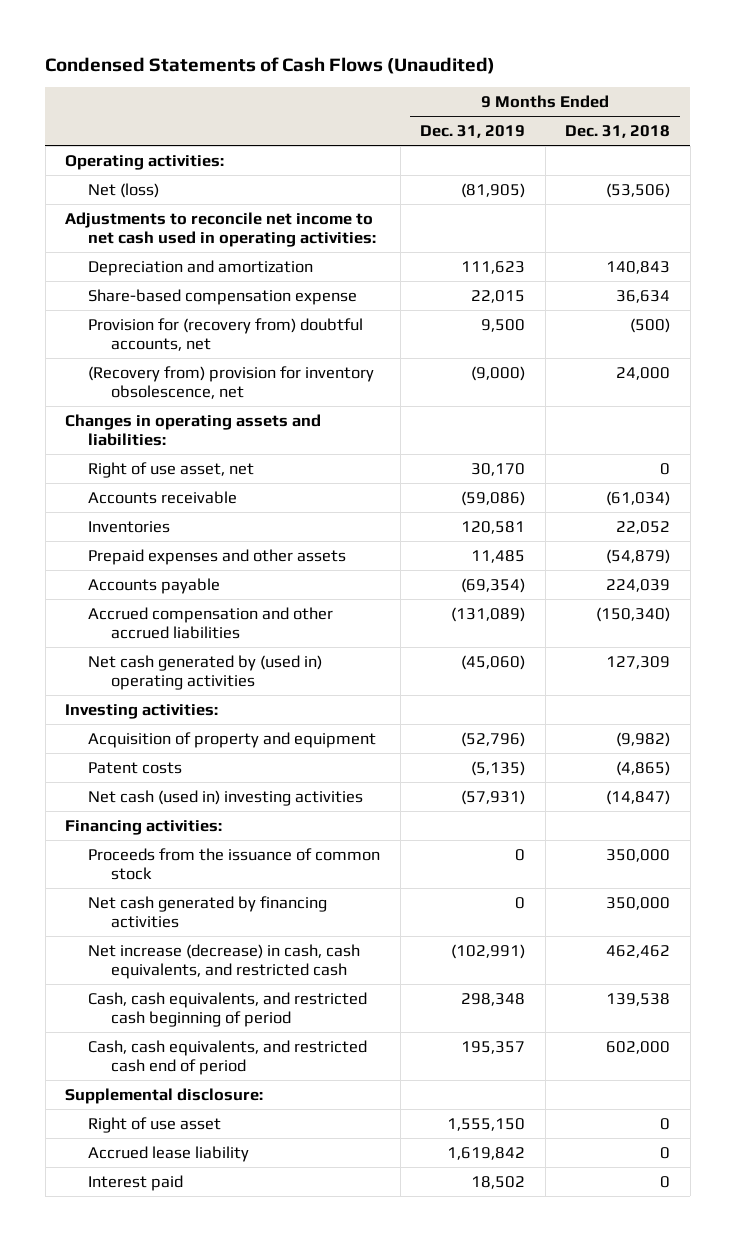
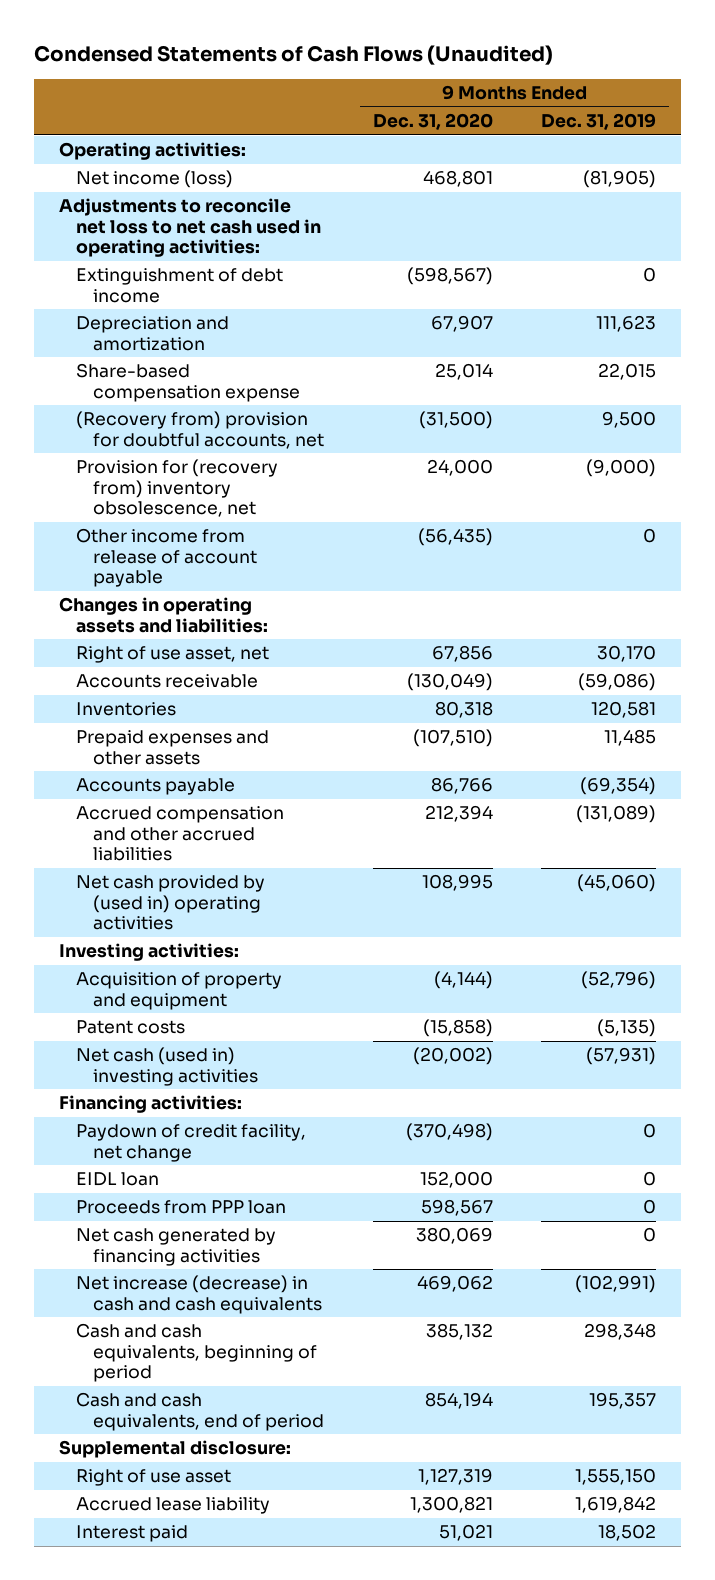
[565,125,671,139] Dec. 31, 2018 -> none
none -> [372,112,493,130] Dec. 31, 2020
[88,182,160,198] Net (loss) -> [75,170,233,189] Net income (loss)
[65,211,377,247] Adjustments to reconcile net income to net cash used in operating activities: -> [58,198,321,258] Adjustments to reconcile net loss to net cash used in operating activities:
none -> [75,268,283,303] Extinguishment of debt income
[88,317,364,351] Provision for (recovery from) doubtful accounts, net -> [75,411,324,449] (Recovery from) provision for doubtful accounts, net
[88,365,375,399] (Recovery from) provision for inventory obsolescence, net -> [75,459,278,518] Provision for (recovery from) inventory obsolescence, net
none -> [75,528,257,588] Other income from release of account payable
[88,654,323,690] Net cash generated by (used in) operating activities -> [75,875,265,931] Net cash provided by (used in) operating activities
[88,847,381,880] Proceeds from the issuance of common stock -> none
none -> [75,1124,306,1162] Paydown of credit facility, net change
none -> [75,1172,159,1187] EIDL loan
none -> [75,1200,286,1215] Proceeds from PPP loan
[88,943,361,979] Net increase (decrease) in cash, cash equivalents, and restricted cash -> [75,1275,322,1314] Net increase (decrease) in cash and cash equivalents
[88,991,368,1027] Cash, cash equivalents, and restricted cash beginning of period -> [75,1323,317,1383] Cash and cash equivalents, beginning of period
[88,1039,368,1075] Cash, cash equivalents, and restricted cash end of period -> [75,1392,324,1431] Cash and cash equivalents, end of period

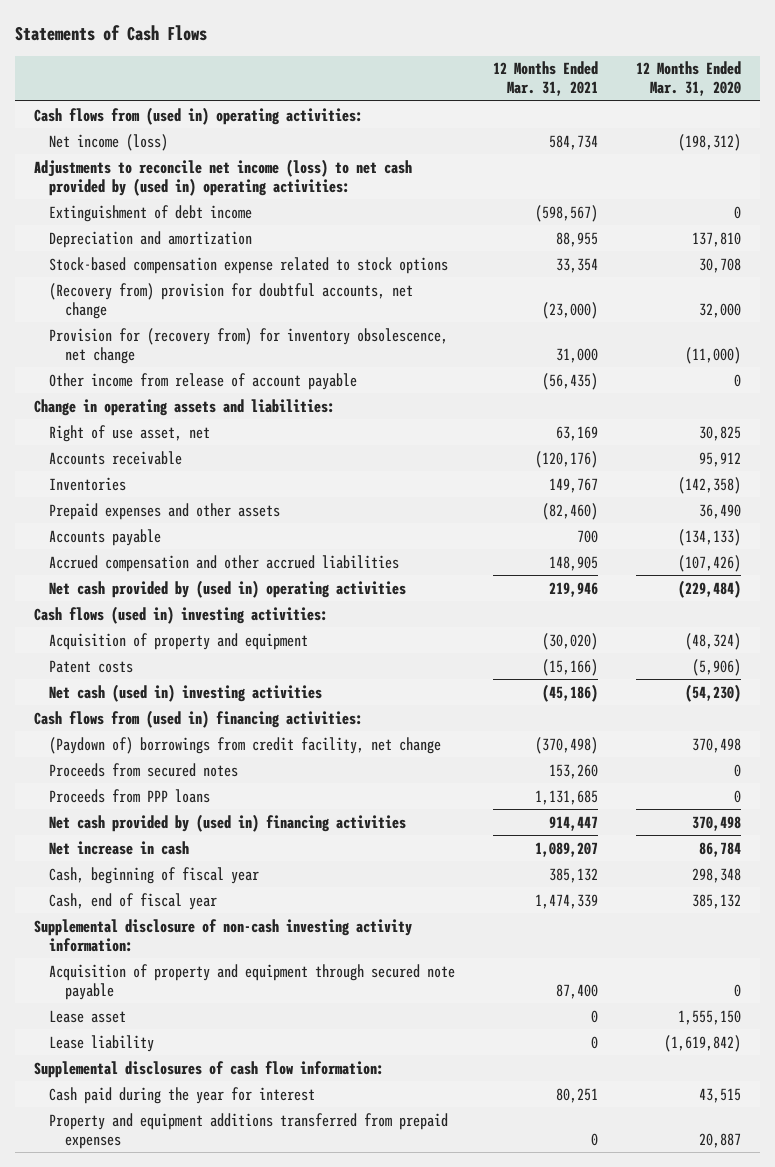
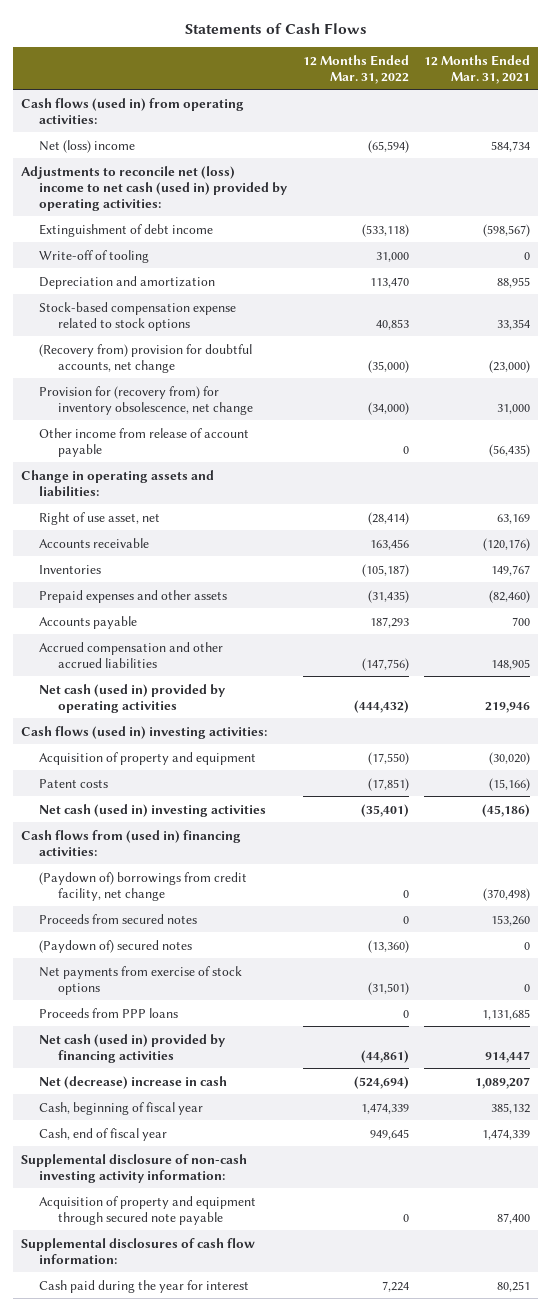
[636,61,742,97] 12 Months Ended Mar. 31, 2020 -> none
none -> [302,54,409,84] 12 Months Ended Mar. 31, 2022
[33,106,363,125] Cash flows from (used in) operating activities: -> [20,97,244,124] Cash flows (used in) from operating activities:
[49,133,169,151] Net income (loss) -> [39,139,136,153] Net (loss) income
[33,158,412,196] Adjustments to reconcile net income (loss) to net cash provided by (used in) operating activities: -> [20,165,288,211] Adjustments to reconcile net (loss) income to net cash (used in) provided by operating activities:
none -> [39,249,150,263] Write-off of tooling
[49,579,407,598] Net cash provided by (used in) operating activities -> [39,683,226,713] Net cash (used in) provided by operating activities
none -> [39,939,193,953] (Paydown of) secured notes
none -> [39,965,243,995] Net payments from exercise of stock options
[49,813,407,832] Net cash provided by (used in) financing activities -> [39,1033,226,1063] Net cash (used in) provided by financing activities
[49,840,190,855] Net increase in cash -> [39,1075,228,1089] Net (decrease) increase in cash
[49,1009,127,1023] Lease asset -> none
[49,1034,155,1052] Lease liability -> none
[49,1112,449,1149] Property and equipment additions transferred from prepaid expenses -> none

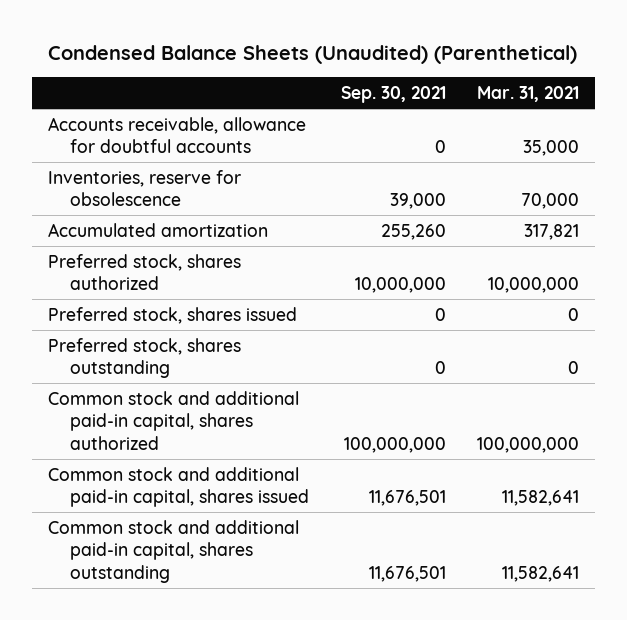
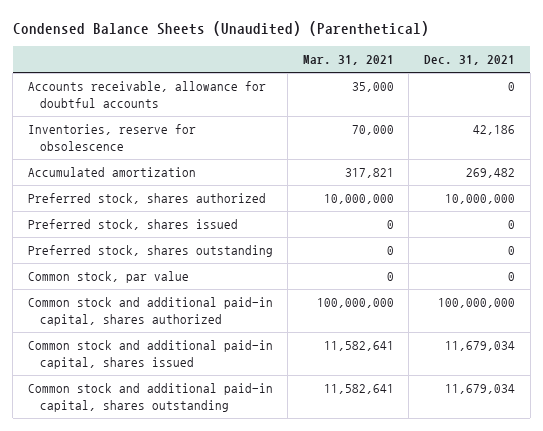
[340,85,446,103] Sep. 30, 2021 -> none
none -> [424,55,516,66] Dec. 31, 2021
none -> [27,271,189,284] Common stock, par value

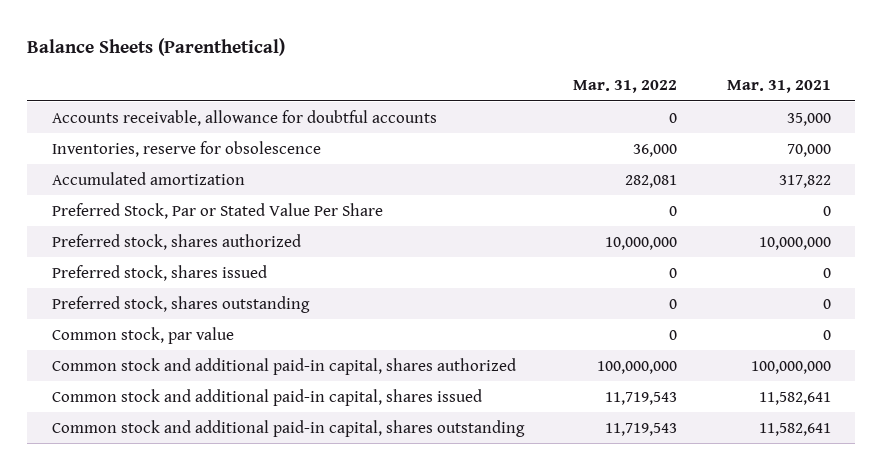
[12,20,429,36] Condensed Balance Sheets (Unaudited) (Parenthetical) -> [27,37,286,56] Balance Sheets (Parenthetical)
[424,55,516,66] Dec. 31, 2021 -> none
none -> [573,80,678,94] Mar. 31, 2022
[344,168,394,179] 317,821 -> [778,174,831,188] 317,822
none -> [51,202,383,219] Preferred Stock, Par or Stated Value Per Share

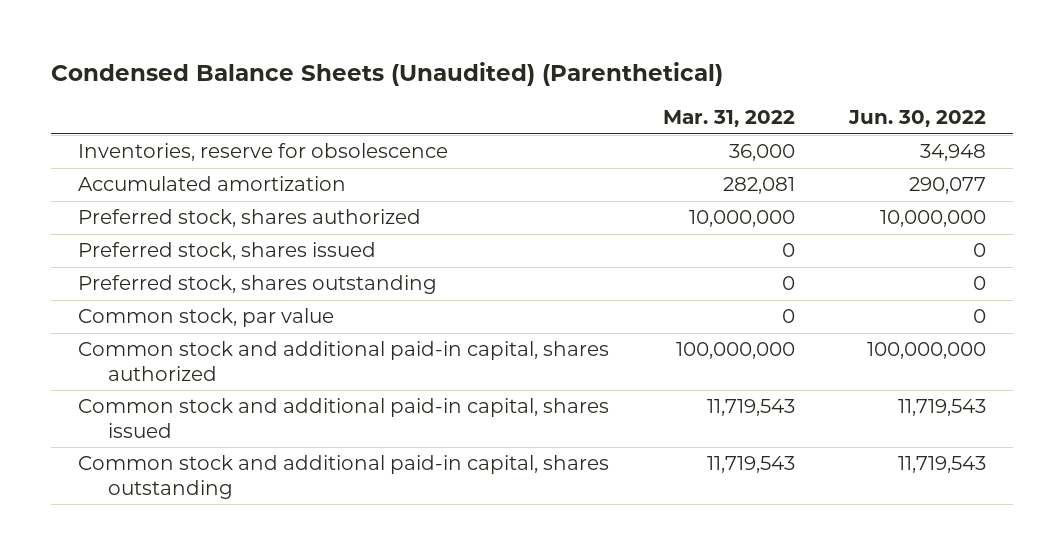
[27,37,286,56] Balance Sheets (Parenthetical) -> [50,62,723,87] Condensed Balance Sheets (Unaudited) (Parenthetical)
[726,80,831,94] Mar. 31, 2021 -> none
none -> [847,110,986,128] Jun. 30, 2022
[51,109,437,126] Accounts receivable, allowance for doubtful accounts -> none
[51,202,383,219] Preferred Stock, Par or Stated Value Per Share -> none

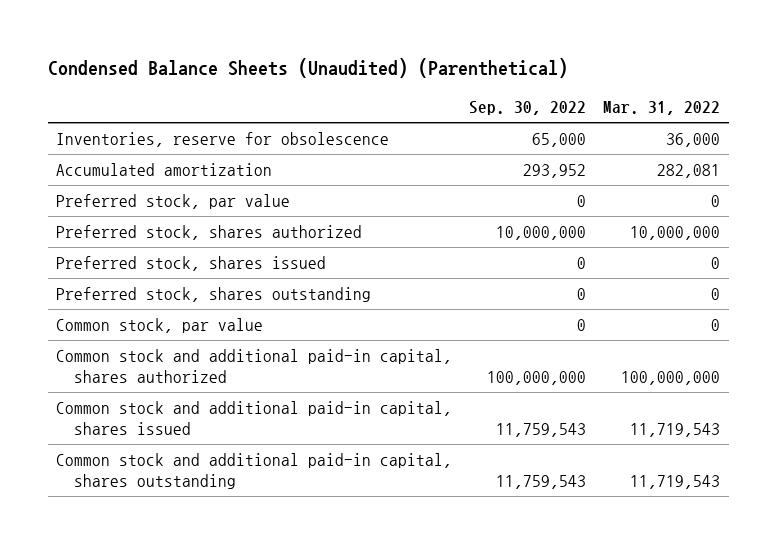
[847,110,986,128] Jun. 30, 2022 -> none
none -> [469,101,587,116] Sep. 30, 2022
none -> [56,194,291,210] Preferred stock, par value

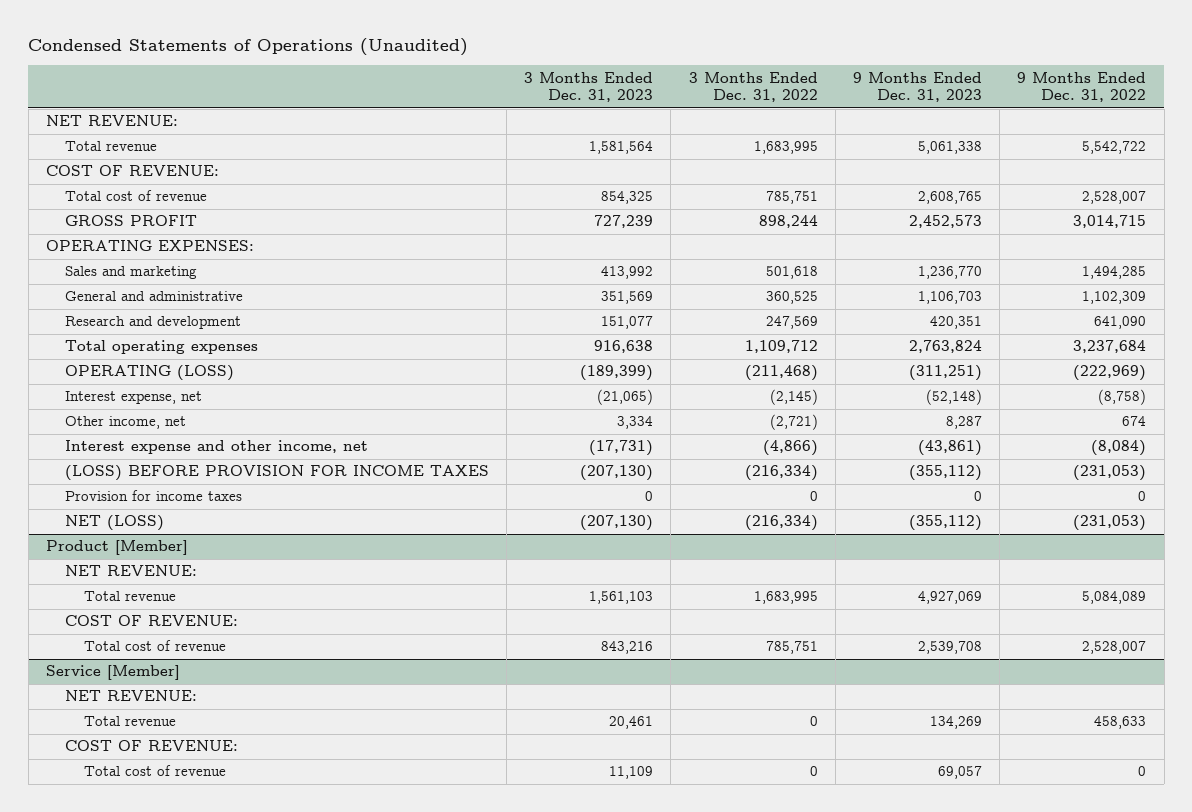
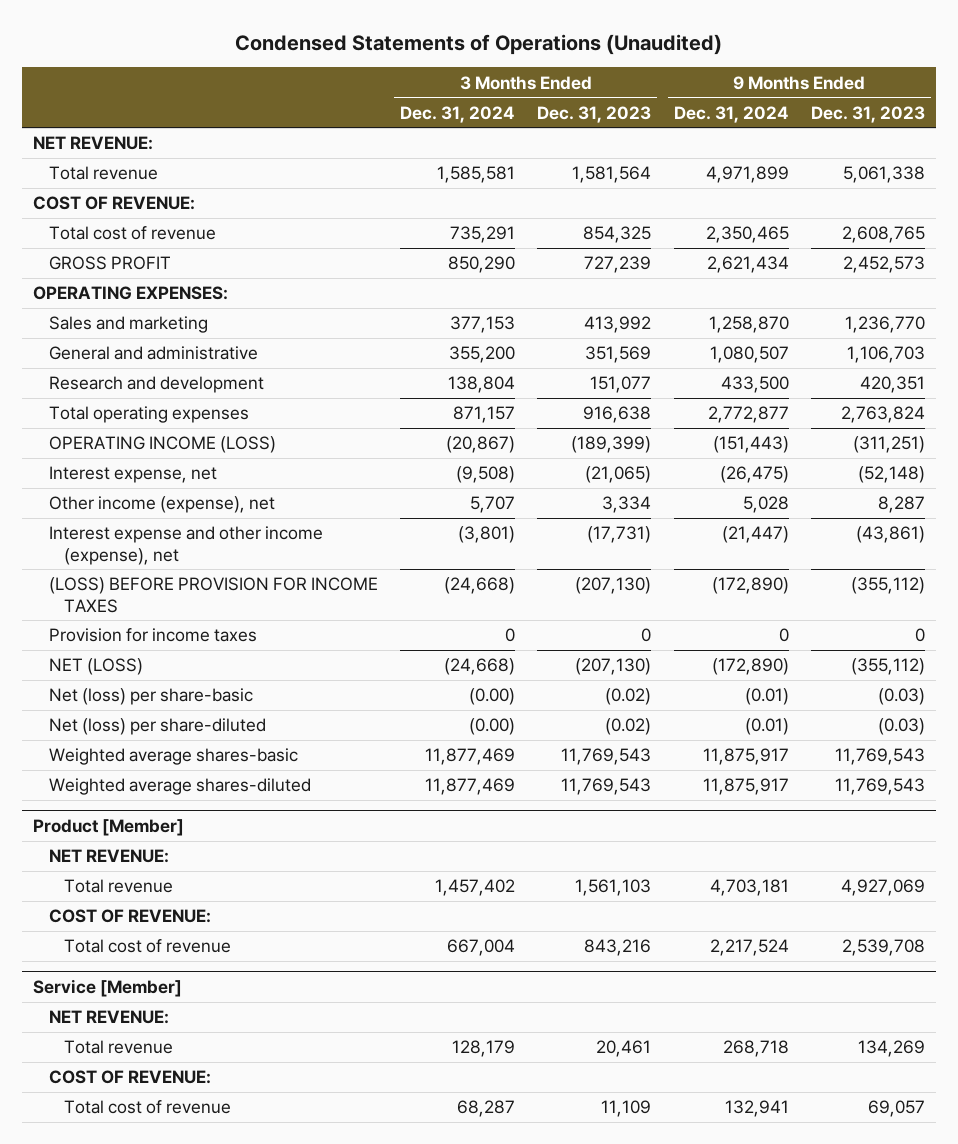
[688,71,818,103] 3 Months Ended Dec. 31, 2022 -> none
[1017,71,1147,103] 9 Months Ended Dec. 31, 2022 -> none
none -> [400,105,516,123] Dec. 31, 2024
none -> [673,105,789,123] Dec. 31, 2024
[64,365,234,382] OPERATING (LOSS) -> [48,436,276,454] OPERATING INCOME (LOSS)
[64,416,186,430] Other income, net -> [48,496,275,514] Other income (expense), net
[64,440,368,455] Interest expense and other income, net -> [48,526,323,565] Interest expense and other income (expense), net
none -> [48,688,253,706] Net (loss) per share-basic
none -> [48,718,266,736] Net (loss) per share-diluted
none -> [48,748,298,766] Weighted average shares-basic
none -> [48,778,311,796] Weighted average shares-diluted

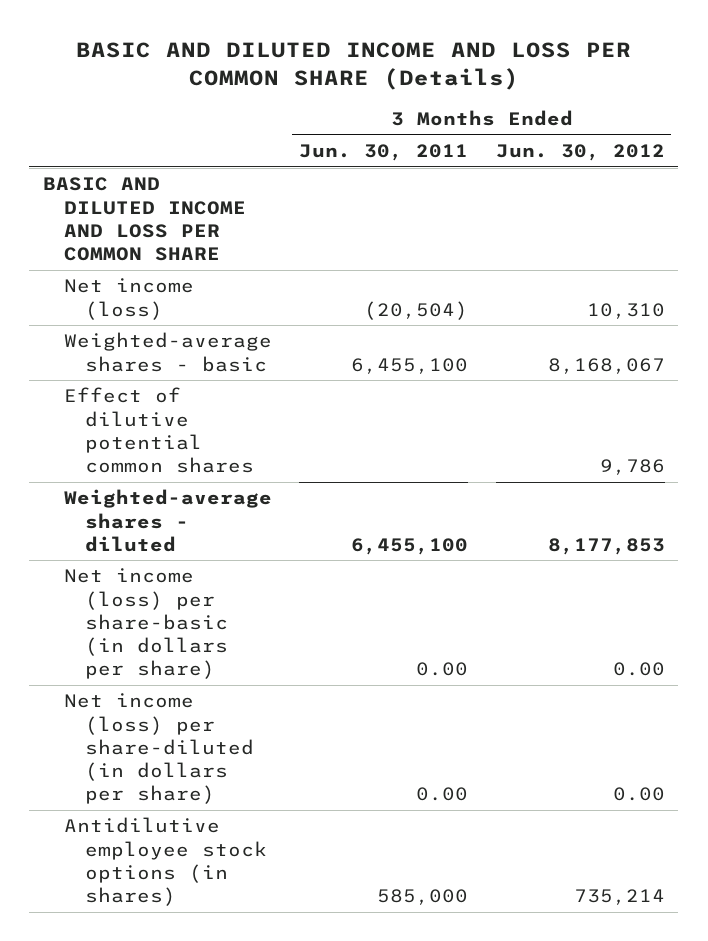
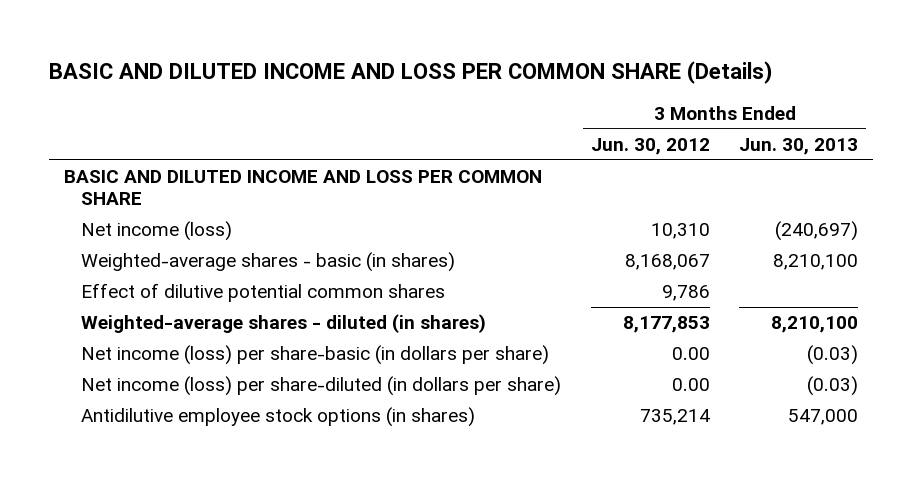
[299,144,469,162] Jun. 30, 2011 -> none
none -> [739,138,859,156] Jun. 30, 2013
[63,332,272,372] Weighted-average shares - basic -> [80,252,455,273] Weighted-average shares - basic (in shares)
[63,489,272,552] Weighted-average shares - diluted -> [80,314,486,334] Weighted-average shares - diluted (in shares)

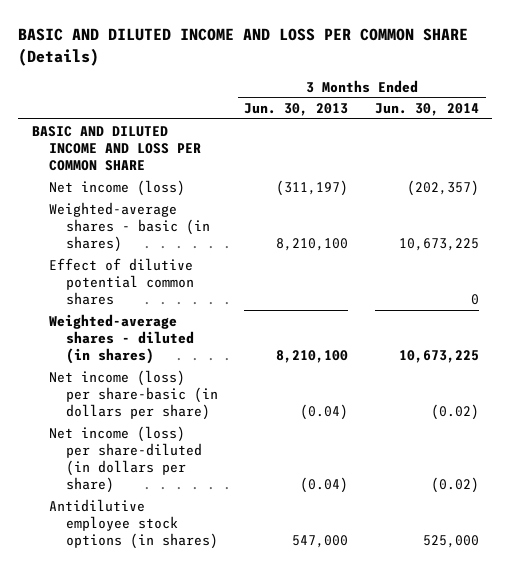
[590,138,710,156] Jun. 30, 2012 -> none
none -> [375,103,480,117] Jun. 30, 2014
[775,221,859,242] (240,697) -> [276,179,349,196] (311,197)
[807,345,859,366] (0.03) -> [300,404,349,421] (0.04)
[807,376,859,397] (0.03) -> [300,477,349,494] (0.04)

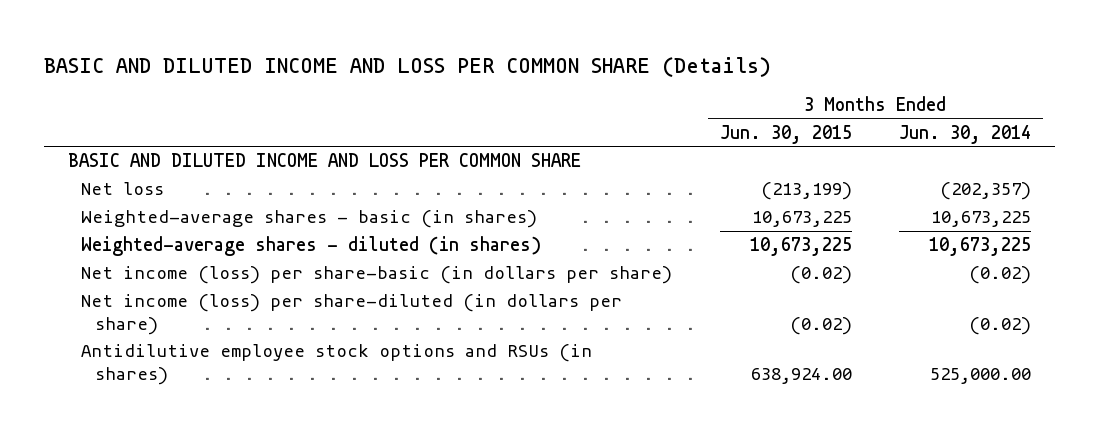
[244,103,349,117] Jun. 30, 2013 -> none
none -> [719,125,852,145] Jun. 30, 2015
[48,179,185,196] Net income (loss) -> [81,182,165,196] Net loss
[48,257,194,306] Effect of dilutive potential common shares -> none
[48,498,218,550] Antidilutive employee stock options (in shares) -> [81,344,593,385] Antidilutive employee stock options and RSUs (in shares)
[423,535,480,549] 525,000 -> [930,367,1032,384] 525,000.00

